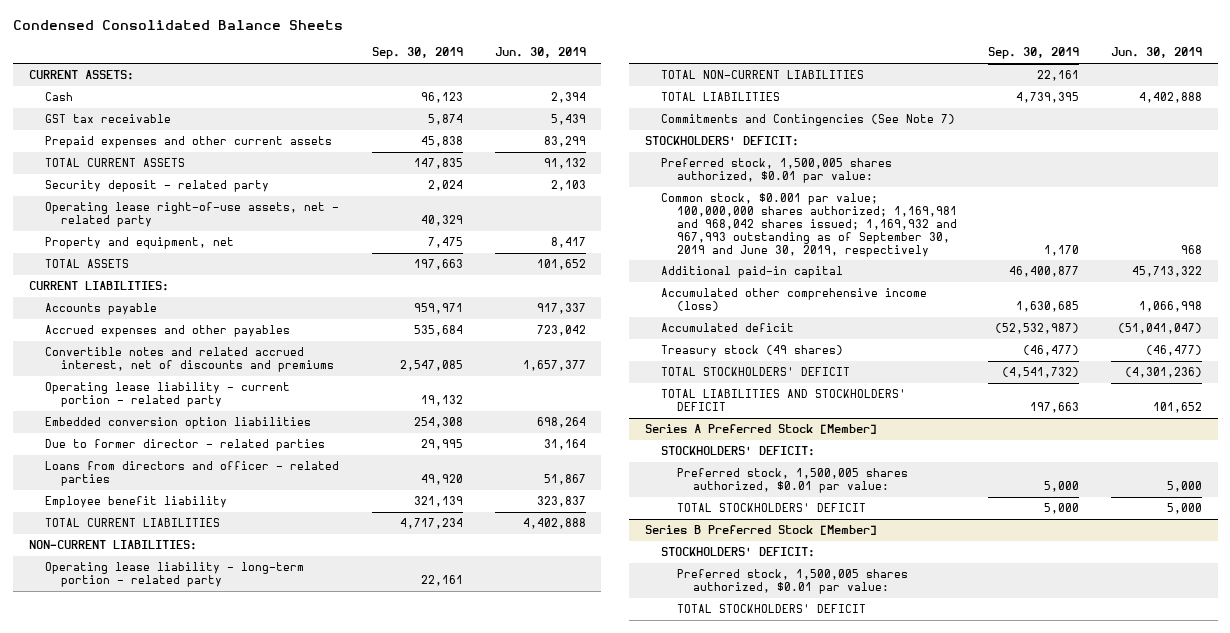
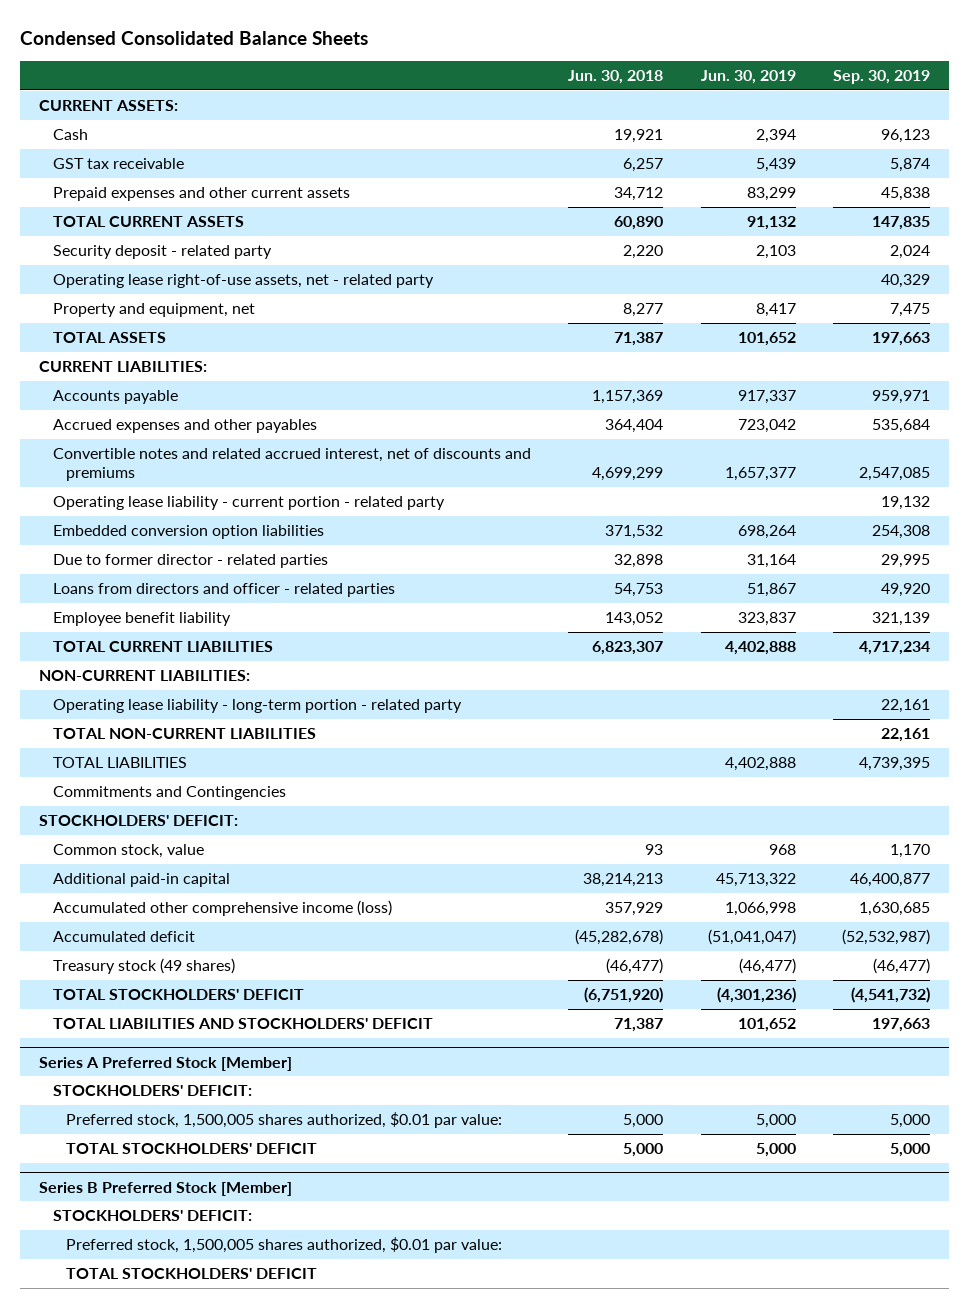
none -> [568,70,664,85] Jun. 30, 2018
[660,114,955,127] Commitments and Contingencies (See Note 7) -> [52,786,286,801] Commitments and Contingencies
[660,158,892,184] Preferred stock, 1,500,005 shares authorized, $0.01 par value: -> none
[660,193,957,257] Common stock, $0.001 par value; 100,000,000 shares authorized; 1,169,981 and 968,042 shares issued; 1,169,932 and 967,993 outstanding as of September 30, 2019 and June 30, 2019, respectively -> [52,844,204,859] Common stock, value

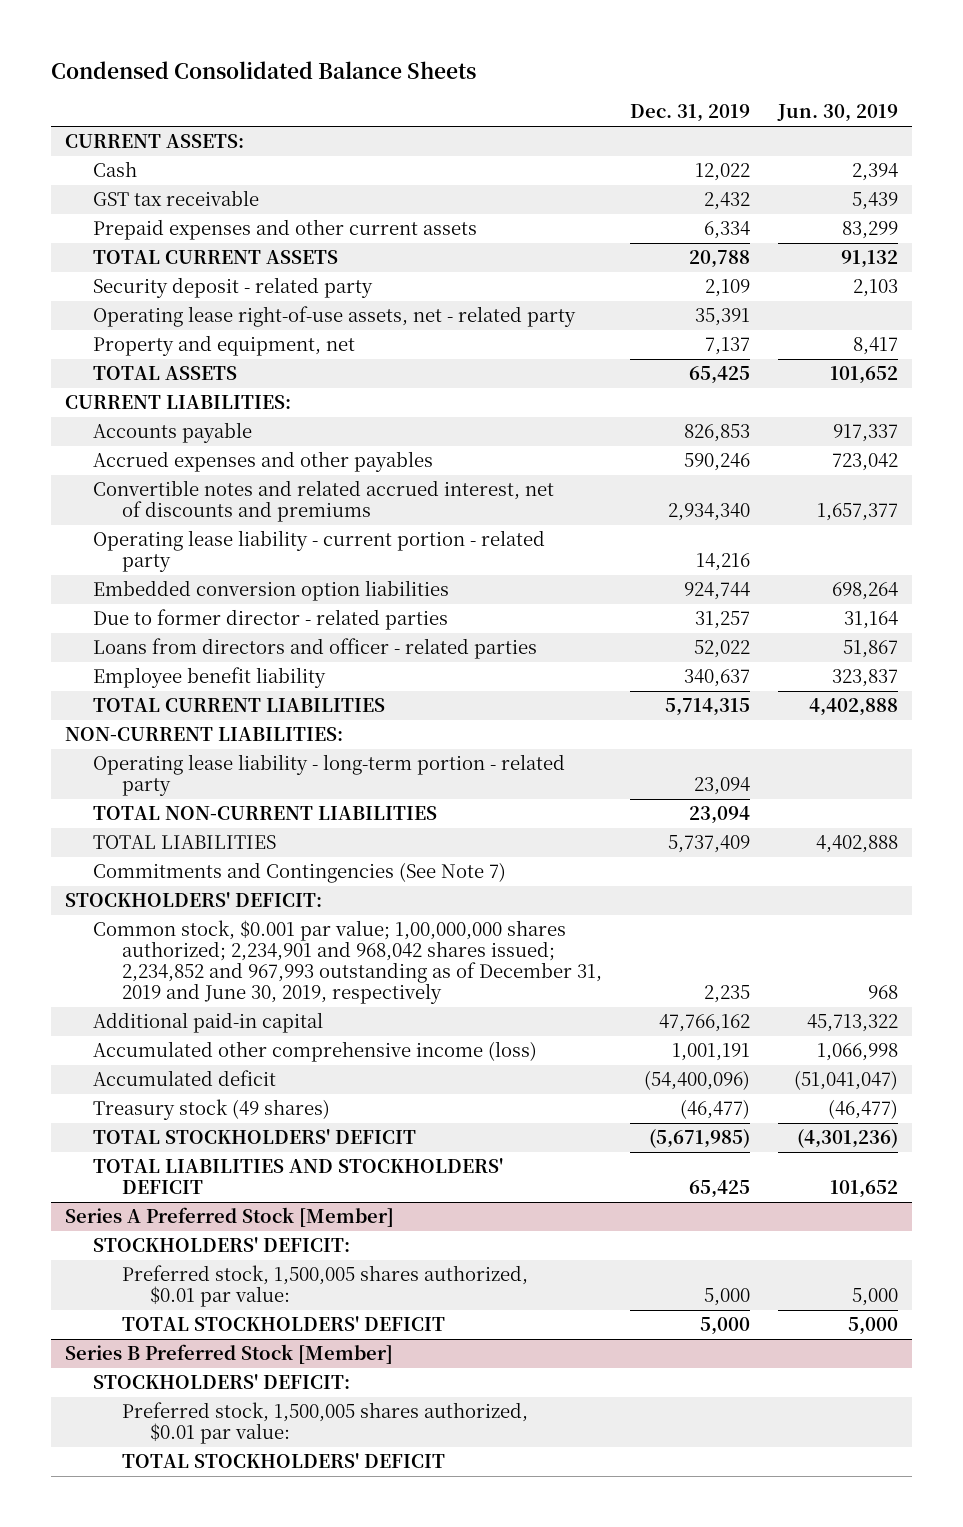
[568,70,664,85] Jun. 30, 2018 -> none
[833,70,931,85] Sep. 30, 2019 -> none
none -> [629,104,750,123] Dec. 31, 2019
[52,786,286,801] Commitments and Contingencies -> [93,862,507,884] Commitments and Contingencies (See Note 7)
[52,844,204,859] Common stock, value -> [93,920,602,1005] Common stock, $0.001 par value; 1,00,000,000 shares authorized; 2,234,901 and 968,042 shares issued; 2,234,852 and 967,993 outstanding as of December 31, 2019 and June 30, 2019, respectively

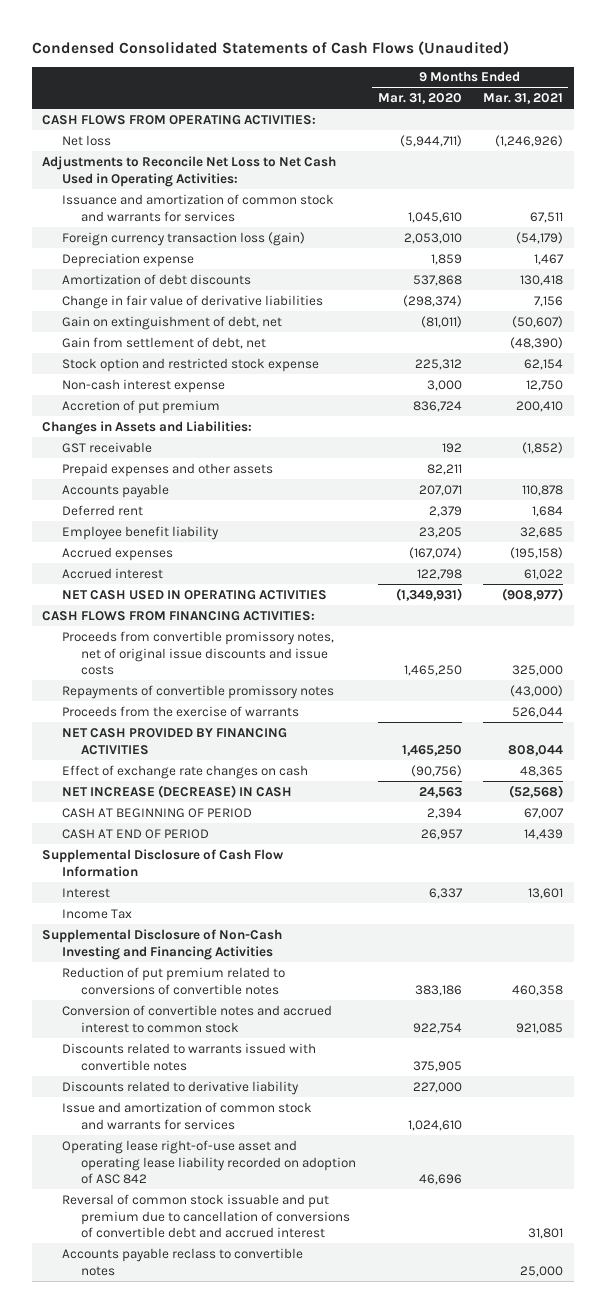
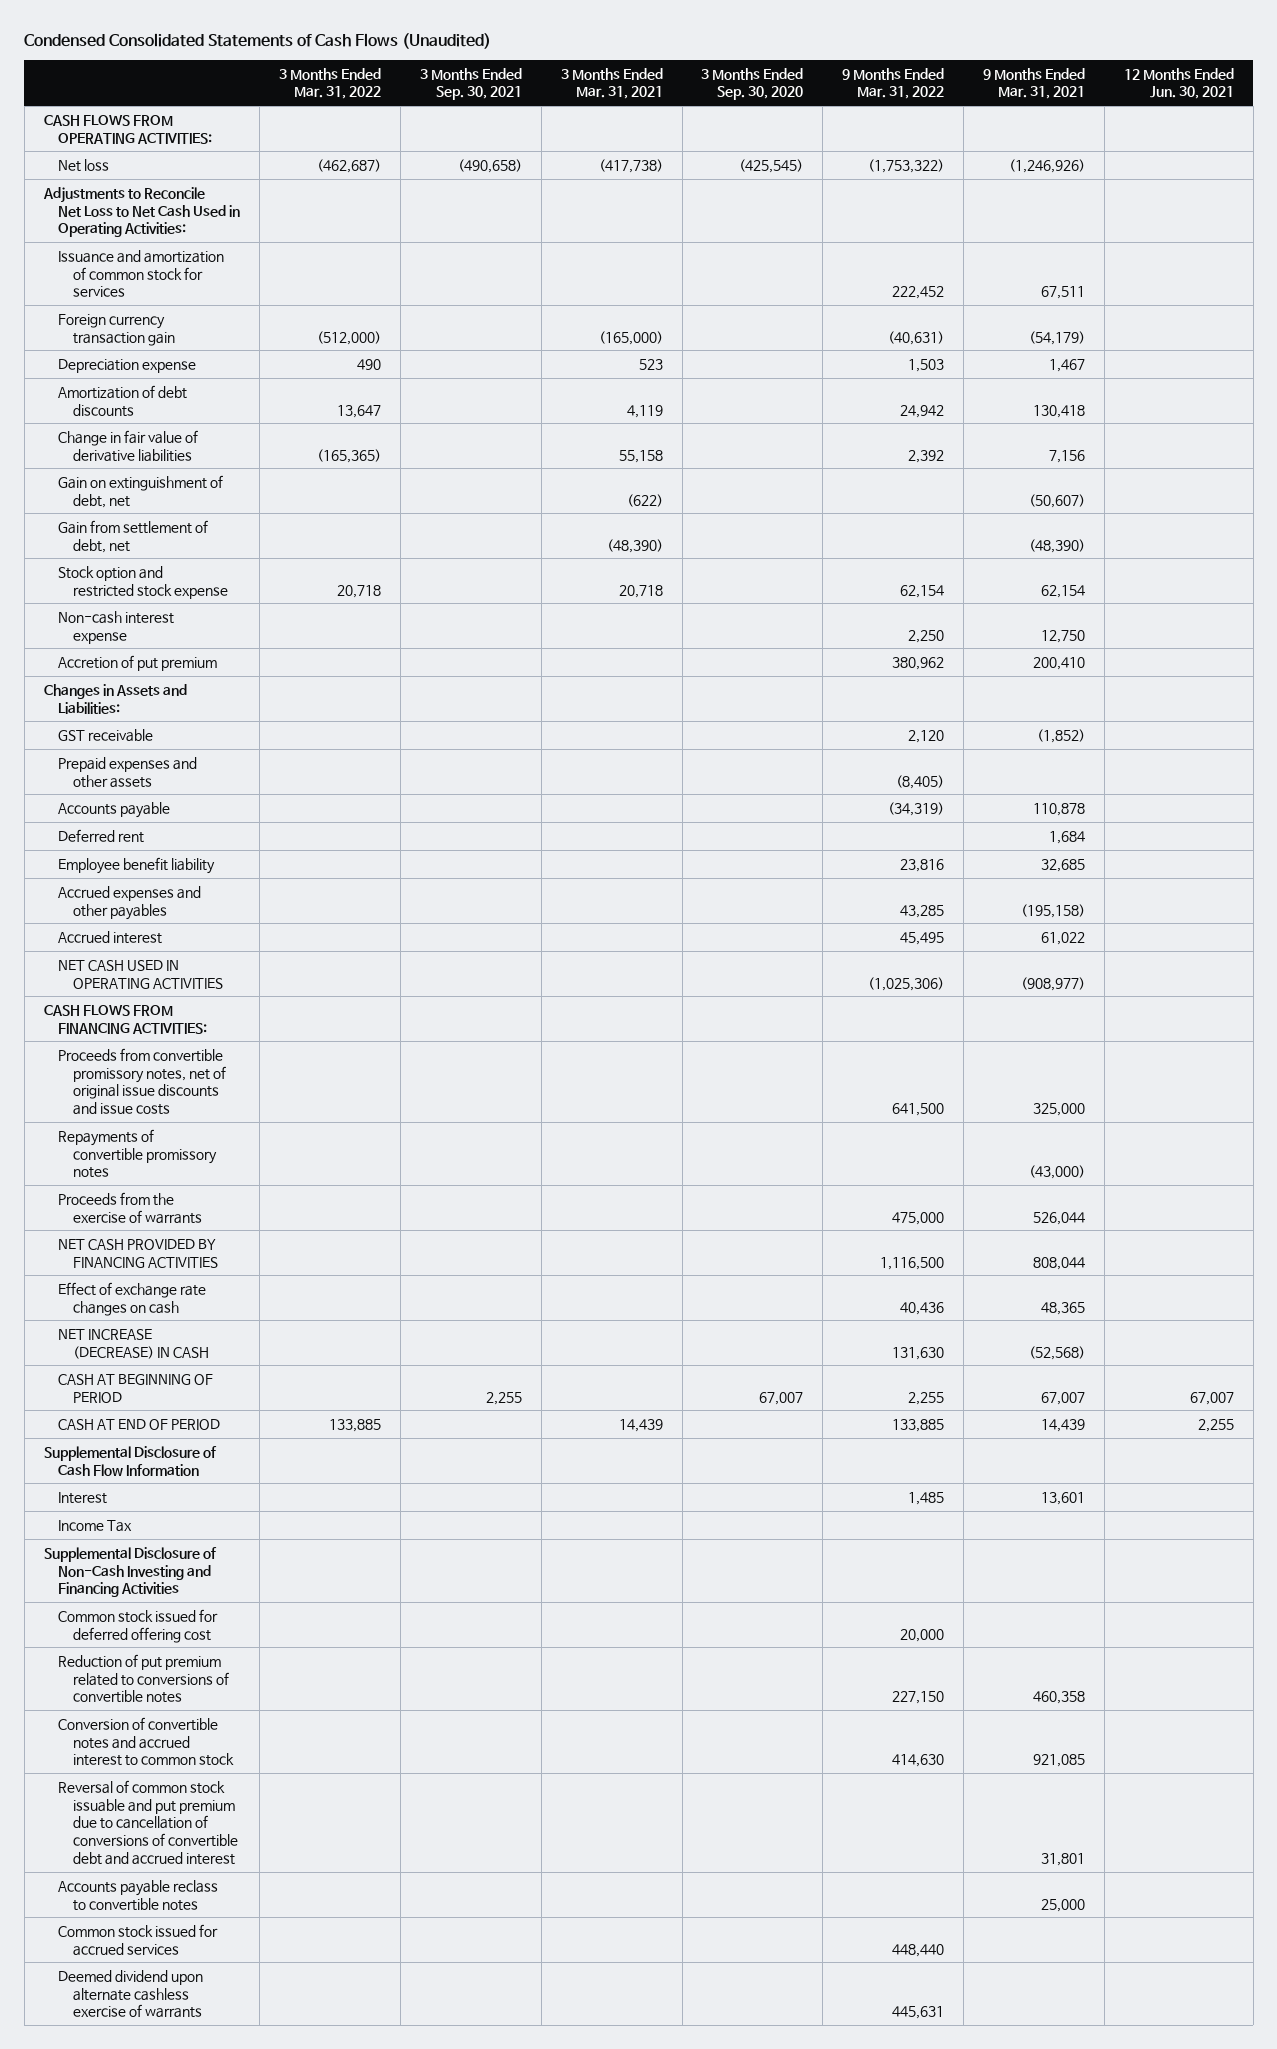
[377,93,462,105] Mar. 31, 2020 -> none
none -> [279,67,382,100] 3 Months Ended Mar. 31, 2022
none -> [419,67,522,101] 3 Months Ended Sep. 30, 2021
none -> [560,67,663,100] 3 Months Ended Mar. 31, 2021
none -> [701,67,804,101] 3 Months Ended Sep. 30, 2020
none -> [842,67,945,100] 9 Months Ended Mar. 31, 2022
none -> [1123,67,1234,100] 12 Months Ended Jun. 30, 2021
[61,193,334,222] Issuance and amortization of common stock and warrants for services -> [58,249,225,298] Issuance and amortization of common stock for services
[61,231,305,246] Foreign currency transaction loss (gain) -> [58,313,176,346] Foreign currency transaction gain
[61,546,173,561] Accrued expenses -> [58,885,202,920] Accrued expenses and other payables
none -> [58,1608,219,1643] Common stock issued for deferred offering cost
[61,1042,316,1071] Discounts related to warrants issued with convertible notes -> none
[61,1080,299,1095] Discounts related to derivative liability -> none
[61,1101,312,1130] Issue and amortization of common stock and warrants for services -> none
[61,1139,357,1185] Operating lease right-of-use asset and operating lease liability recorded on adoption of ASC 842 -> none
none -> [58,1923,219,1956] Common stock issued for accrued services
none -> [58,1969,204,2019] Deemed dividend upon alternate cashless exercise of warrants

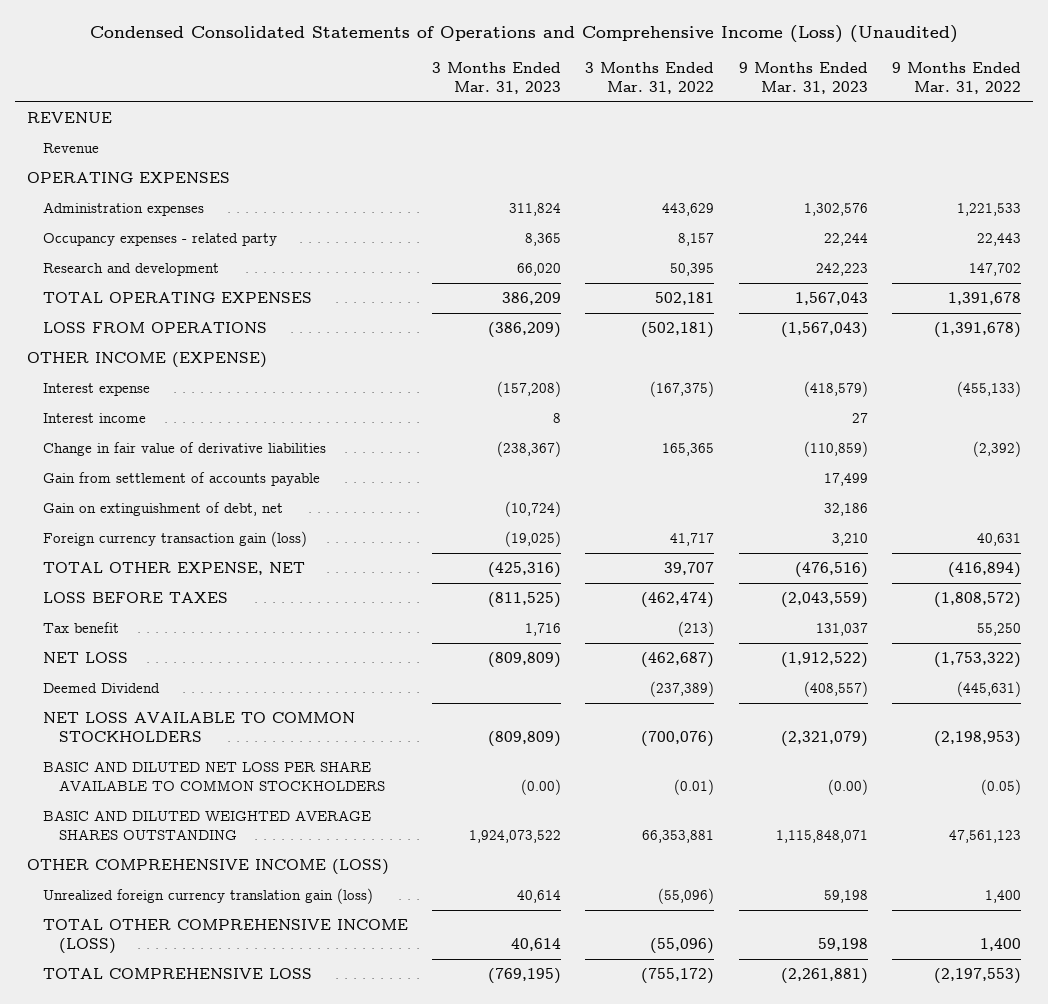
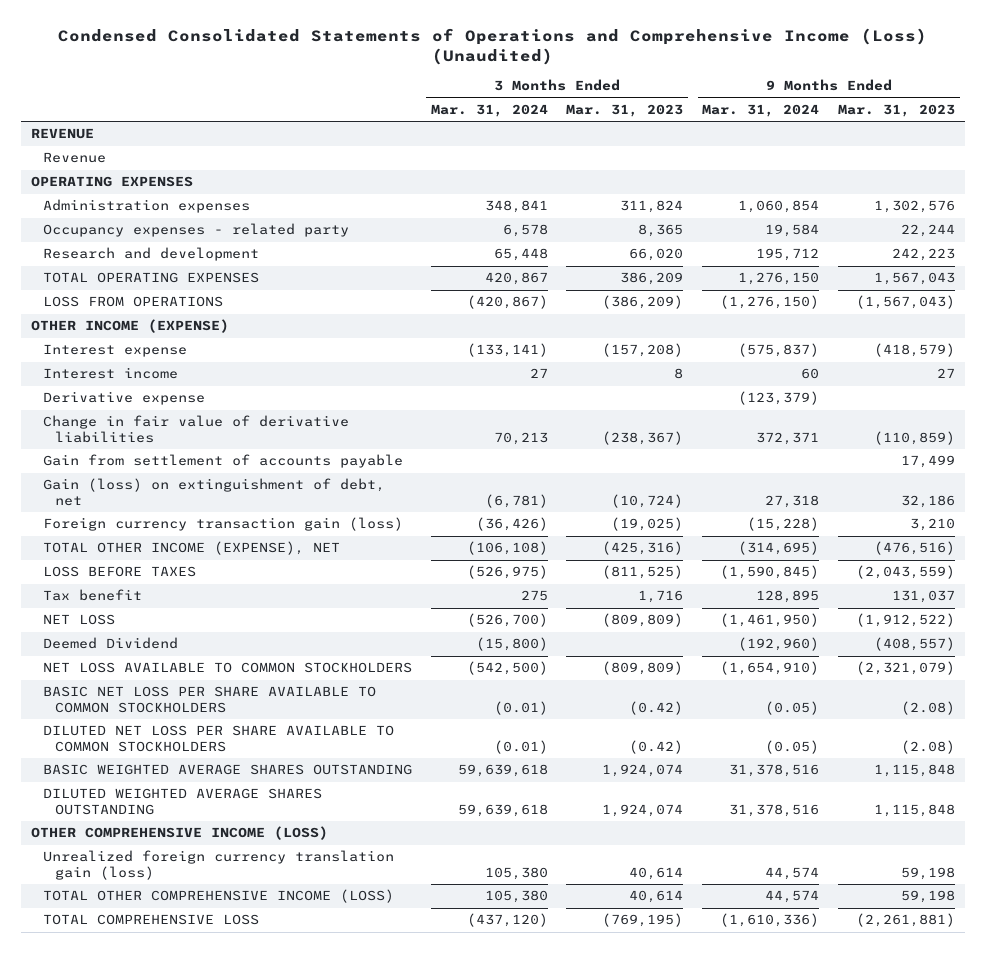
[585,62,715,94] 3 Months Ended Mar. 31, 2022 -> none
[891,62,1021,94] 9 Months Ended Mar. 31, 2022 -> none
none -> [430,103,548,117] Mar. 31, 2024
none -> [702,103,820,117] Mar. 31, 2024
none -> [42,391,205,406] Derivative expense
[43,502,284,517] Gain on extinguishment of debt, net -> [42,478,385,506] Gain (loss) on extinguishment of debt, net
[43,562,306,576] TOTAL OTHER EXPENSE, NET -> [42,541,340,556] TOTAL OTHER INCOME (EXPENSE), NET
[43,761,386,791] BASIC AND DILUTED NET LOSS PER SHARE AVAILABLE TO COMMON STOCKHOLDERS -> [42,686,376,713] BASIC NET LOSS PER SHARE AVAILABLE TO COMMON STOCKHOLDERS
[521,778,562,795] (0.00) -> [629,700,684,715] (0.42)
[827,778,868,795] (0.00) -> [901,700,956,715] (2.08)
none -> [42,725,394,752] DILUTED NET LOSS PER SHARE AVAILABLE TO COMMON STOCKHOLDERS
[43,810,372,840] BASIC AND DILUTED WEIGHTED AVERAGE SHARES OUTSTANDING -> [42,764,412,776] BASIC WEIGHTED AVERAGE SHARES OUTSTANDING
[469,829,562,843] 1,924,073,522 -> [602,764,684,778] 1,924,074
[775,829,868,843] 1,115,848,071 -> [874,764,956,778] 1,115,848
none -> [42,788,322,815] DILUTED WEIGHTED AVERAGE SHARES OUTSTANDING

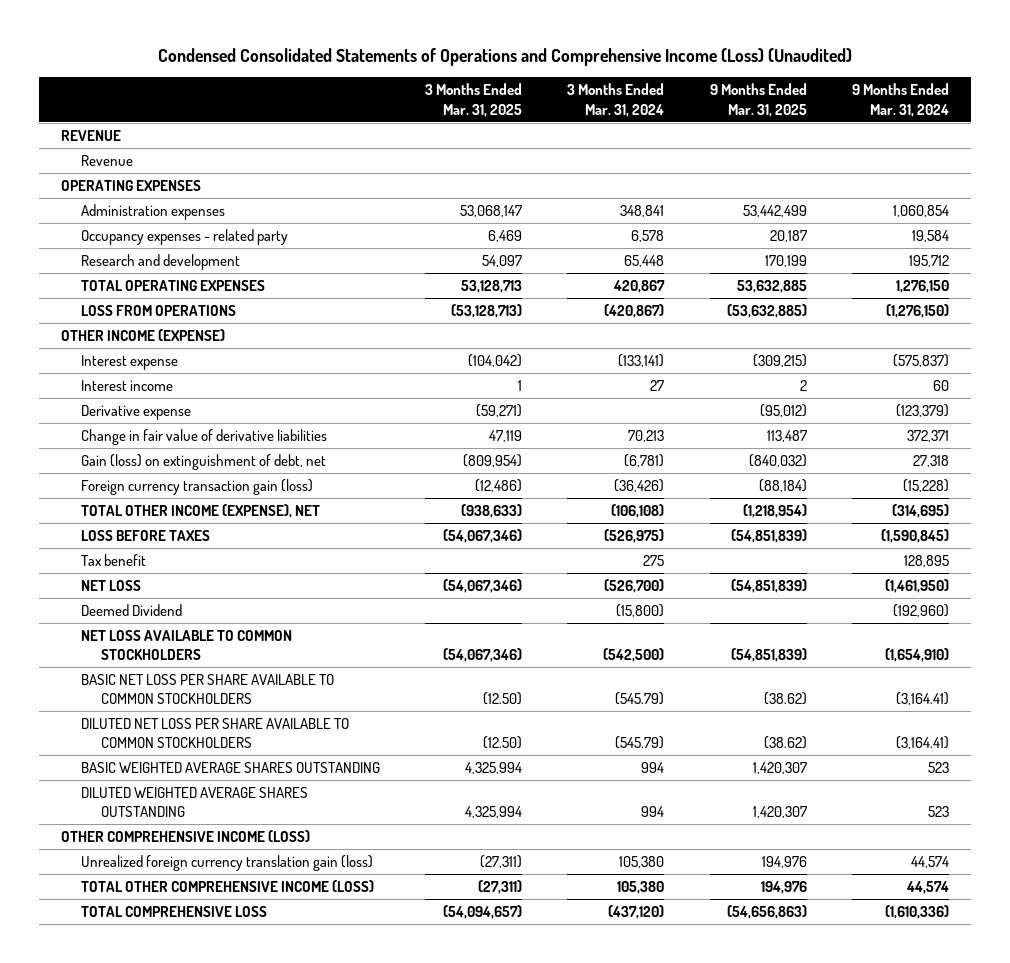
[566,103,684,117] Mar. 31, 2023 -> none
[838,103,956,117] Mar. 31, 2023 -> none
none -> [425,83,523,117] 3 Months Ended Mar. 31, 2025
none -> [709,83,807,117] 9 Months Ended Mar. 31, 2025
[42,454,403,469] Gain from settlement of accounts payable -> none
[493,700,548,715] (0.01) -> [615,692,665,706] (545.79)
[765,700,820,715] (0.05) -> [895,692,949,706] (3,164.41)
[493,739,548,754] (0.01) -> [615,736,665,750] (545.79)
[765,739,820,754] (0.05) -> [895,736,949,750] (3,164.41)
[457,764,548,778] 59,639,618 -> [641,761,665,773] 994
[729,764,820,778] 31,378,516 -> [927,761,949,773] 523
[457,803,548,817] 59,639,618 -> [641,806,665,818] 994
[729,803,820,817] 31,378,516 -> [927,806,949,818] 523

